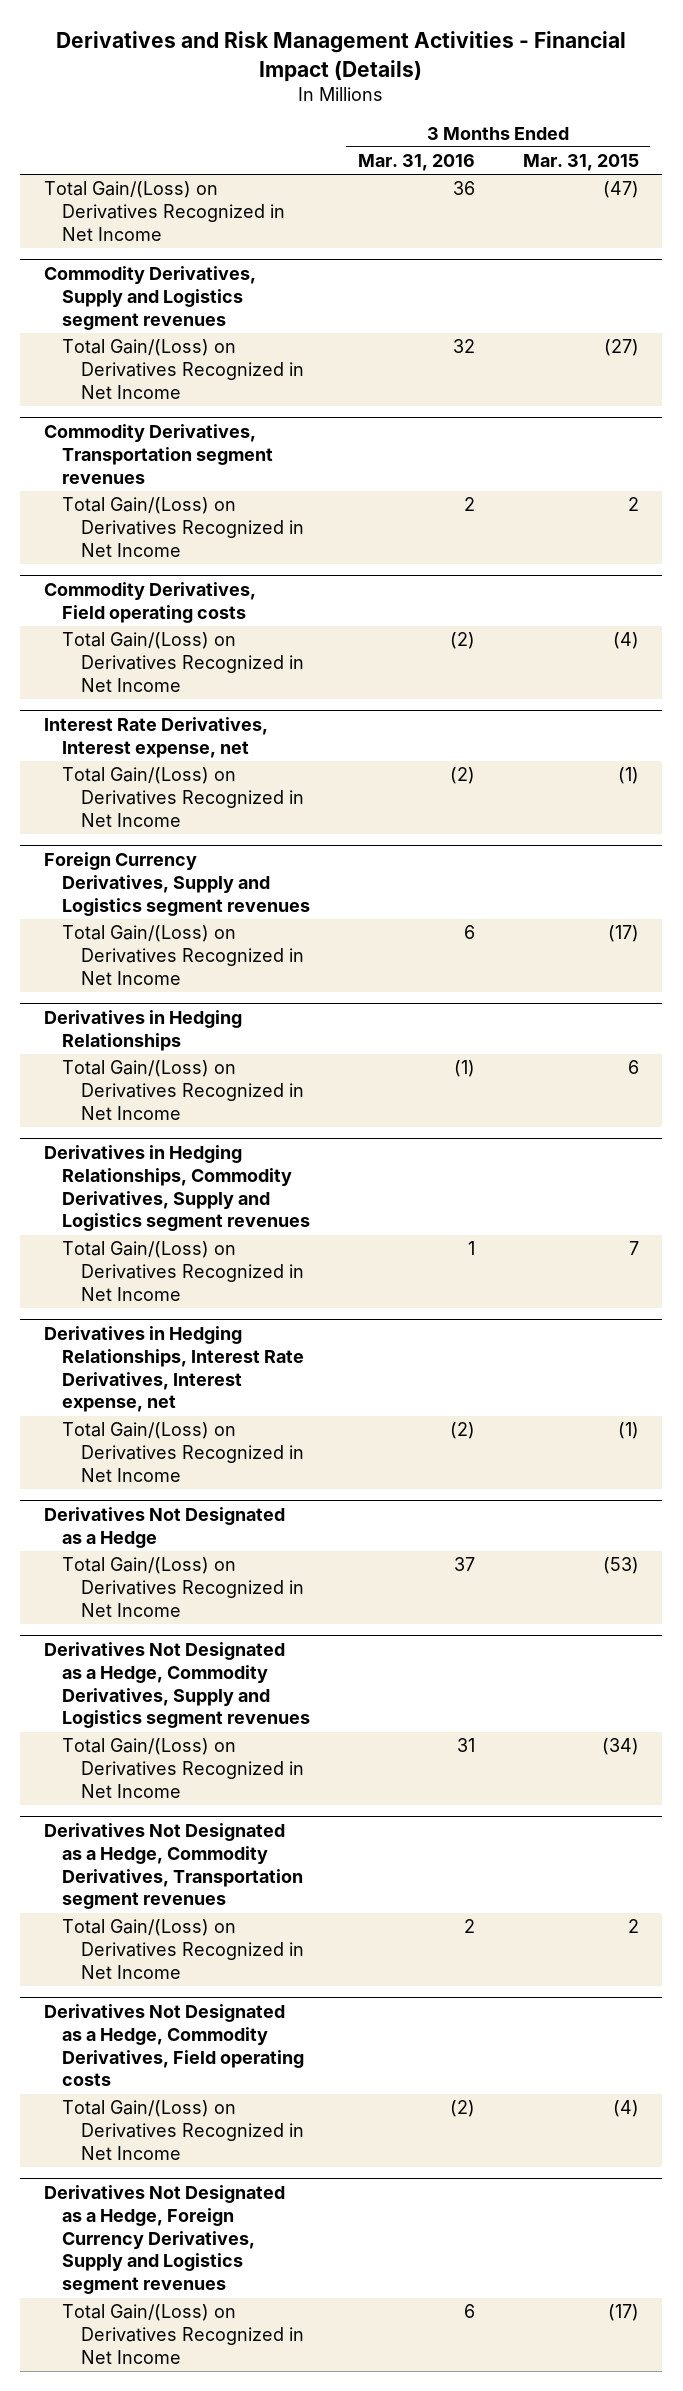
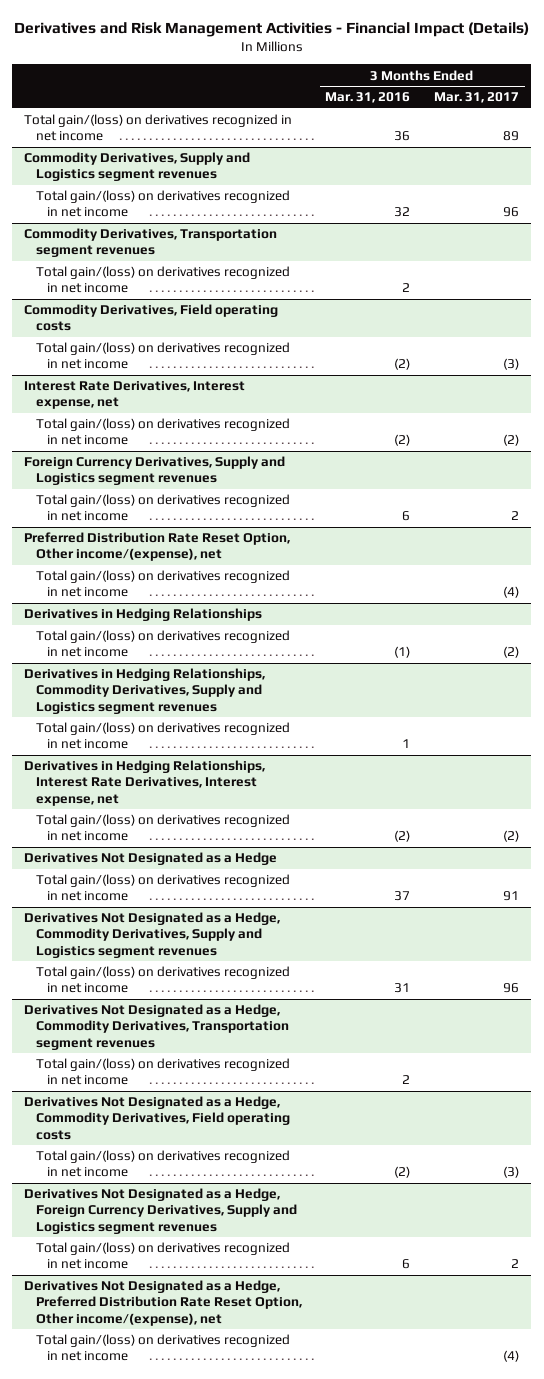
[522,154,639,172] Mar. 31, 2015 -> none
none -> [434,92,520,104] Mar. 31, 2017
[44,181,286,242] Total Gain/(Loss) on Derivatives Recognized in Net Income -> [24,114,293,142] Total gain/(loss) on derivatives recognized in net income
[62,339,304,400] Total Gain/(Loss) on Derivatives Recognized in Net Income -> [35,190,290,218] Total gain/(loss) on derivatives recognized in net income
[62,497,304,558] Total Gain/(Loss) on Derivatives Recognized in Net Income -> [35,266,290,294] Total gain/(loss) on derivatives recognized in net income
[62,632,304,693] Total Gain/(Loss) on Derivatives Recognized in Net Income -> [35,342,290,370] Total gain/(loss) on derivatives recognized in net income
[62,767,304,828] Total Gain/(Loss) on Derivatives Recognized in Net Income -> [35,418,290,446] Total gain/(loss) on derivatives recognized in net income
[62,925,304,986] Total Gain/(Loss) on Derivatives Recognized in Net Income -> [35,494,290,522] Total gain/(loss) on derivatives recognized in net income
none -> [24,532,291,562] Preferred Distribution Rate Reset Option, Other income/(expense), net
none -> [35,570,290,598] Total gain/(loss) on derivatives recognized in net income
[62,1060,304,1121] Total Gain/(Loss) on Derivatives Recognized in Net Income -> [35,630,290,658] Total gain/(loss) on derivatives recognized in net income
[62,1241,304,1302] Total Gain/(Loss) on Derivatives Recognized in Net Income -> [35,722,290,750] Total gain/(loss) on derivatives recognized in net income
[62,1422,304,1483] Total Gain/(Loss) on Derivatives Recognized in Net Income -> [35,814,290,842] Total gain/(loss) on derivatives recognized in net income
[62,1557,304,1618] Total Gain/(Loss) on Derivatives Recognized in Net Income -> [35,874,290,902] Total gain/(loss) on derivatives recognized in net income
[62,1738,304,1799] Total Gain/(Loss) on Derivatives Recognized in Net Income -> [35,966,290,994] Total gain/(loss) on derivatives recognized in net income
[62,1919,304,1980] Total Gain/(Loss) on Derivatives Recognized in Net Income -> [35,1058,290,1086] Total gain/(loss) on derivatives recognized in net income
[62,2100,304,2161] Total Gain/(Loss) on Derivatives Recognized in Net Income -> [35,1150,290,1178] Total gain/(loss) on derivatives recognized in net income
[62,2304,304,2365] Total Gain/(Loss) on Derivatives Recognized in Net Income -> [35,1242,290,1270] Total gain/(loss) on derivatives recognized in net income
none -> [24,1280,302,1326] Derivatives Not Designated as a Hedge, Preferred Distribution Rate Reset Option, Other income/(expense), net
none -> [35,1334,290,1362] Total gain/(loss) on derivatives recognized in net income

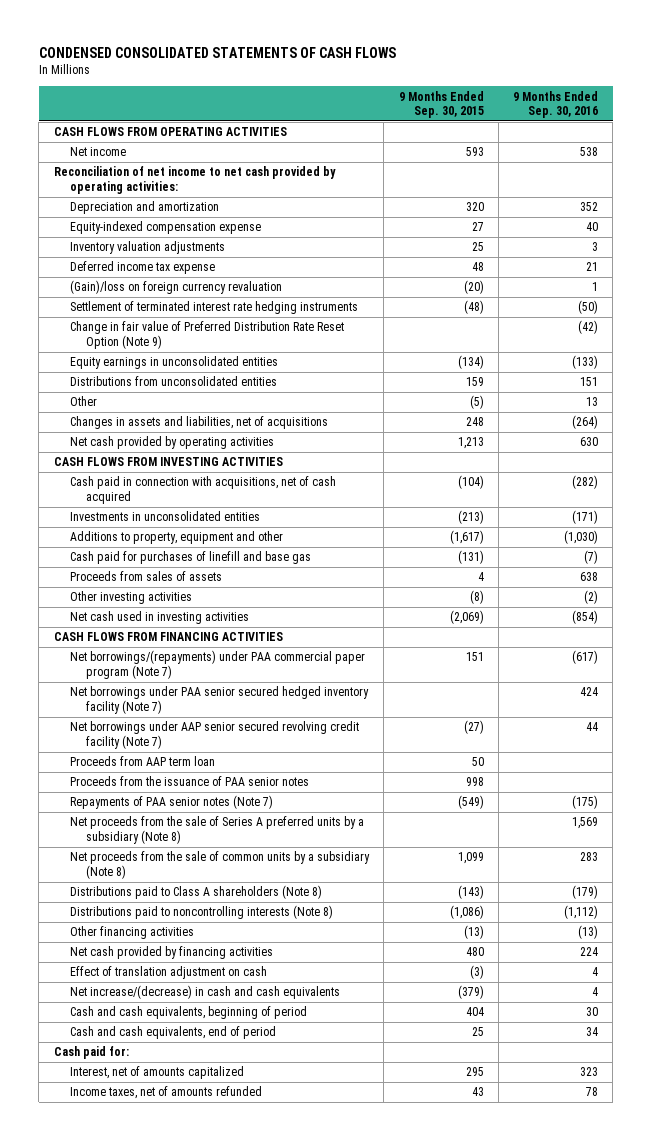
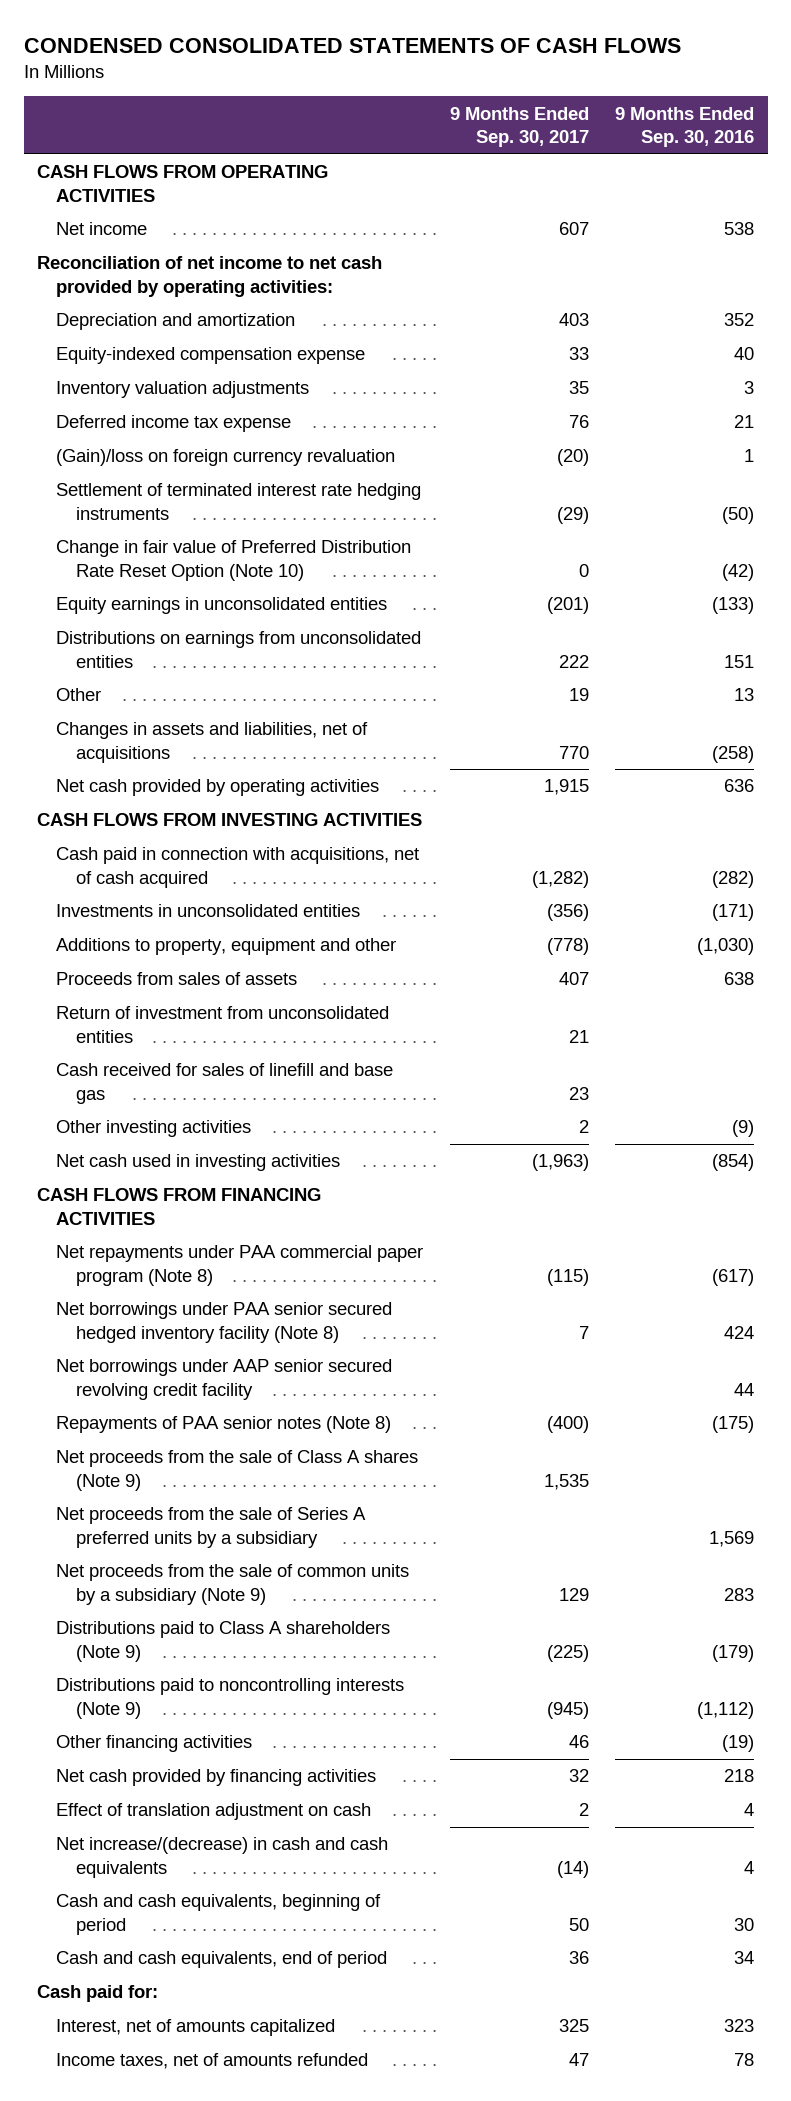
[398,90,484,119] 9 Months Ended Sep. 30, 2015 -> none
none -> [449,106,589,147] 9 Months Ended Sep. 30, 2017
[69,321,344,349] Change in fair value of Preferred Distribution Rate Reset Option (Note 9) -> [56,540,412,581] Change in fair value of Preferred Distribution Rate Reset Option (Note 10)
[69,376,277,387] Distributions from unconsolidated entities -> [56,631,422,668] Distributions on earnings from unconsolidated entities
[572,415,599,430] (264) -> [712,745,755,763] (258)
[580,437,599,447] 630 -> [724,779,755,793] 636
[69,551,311,565] Cash paid for purchases of linefill and base gas -> none
none -> [56,1006,390,1043] Return of investment from unconsolidated entities
none -> [56,1063,394,1104] Cash received for sales of linefill and base gas
[584,590,599,605] (2) -> [732,1120,755,1138] (9)
[69,756,215,767] Proceeds from AAP term loan -> none
[69,776,309,787] Proceeds from the issuance of PAA senior notes -> none
[69,650,365,679] Net borrowings/(repayments) under PAA commercial paper program (Note 7) -> [56,1245,424,1286] Net repayments under PAA commercial paper program (Note 8)
[69,686,369,714] Net borrowings under PAA senior secured hedged inventory facility (Note 7) -> [56,1302,393,1343] Net borrowings under PAA senior secured hedged inventory facility (Note 8)
[69,721,359,749] Net borrowings under AAP senior secured revolving credit facility (Note 7) -> [56,1359,393,1400] Net borrowings under AAP senior secured revolving credit facility
[69,795,273,810] Repayments of PAA senior notes (Note 7) -> [56,1416,392,1434] Repayments of PAA senior notes (Note 8)
none -> [56,1450,419,1491] Net proceeds from the sale of Class A shares (Note 9)
[69,816,364,844] Net proceeds from the sale of Series A preferred units by a subsidiary (Note 8) -> [56,1507,367,1548] Net proceeds from the sale of Series A preferred units by a subsidiary
[69,851,370,879] Net proceeds from the sale of common units by a subsidiary (Note 8) -> [56,1564,410,1605] Net proceeds from the sale of common units by a subsidiary (Note 9)
[69,885,322,900] Distributions paid to Class A shareholders (Note 8) -> [56,1621,391,1662] Distributions paid to Class A shareholders (Note 9)
[69,905,333,920] Distributions paid to noncontrolling interests (Note 8) -> [56,1678,405,1719] Distributions paid to noncontrolling interests (Note 9)
[578,925,599,940] (13) -> [722,1735,755,1753] (19)
[580,947,599,957] 224 -> [724,1769,755,1783] 218

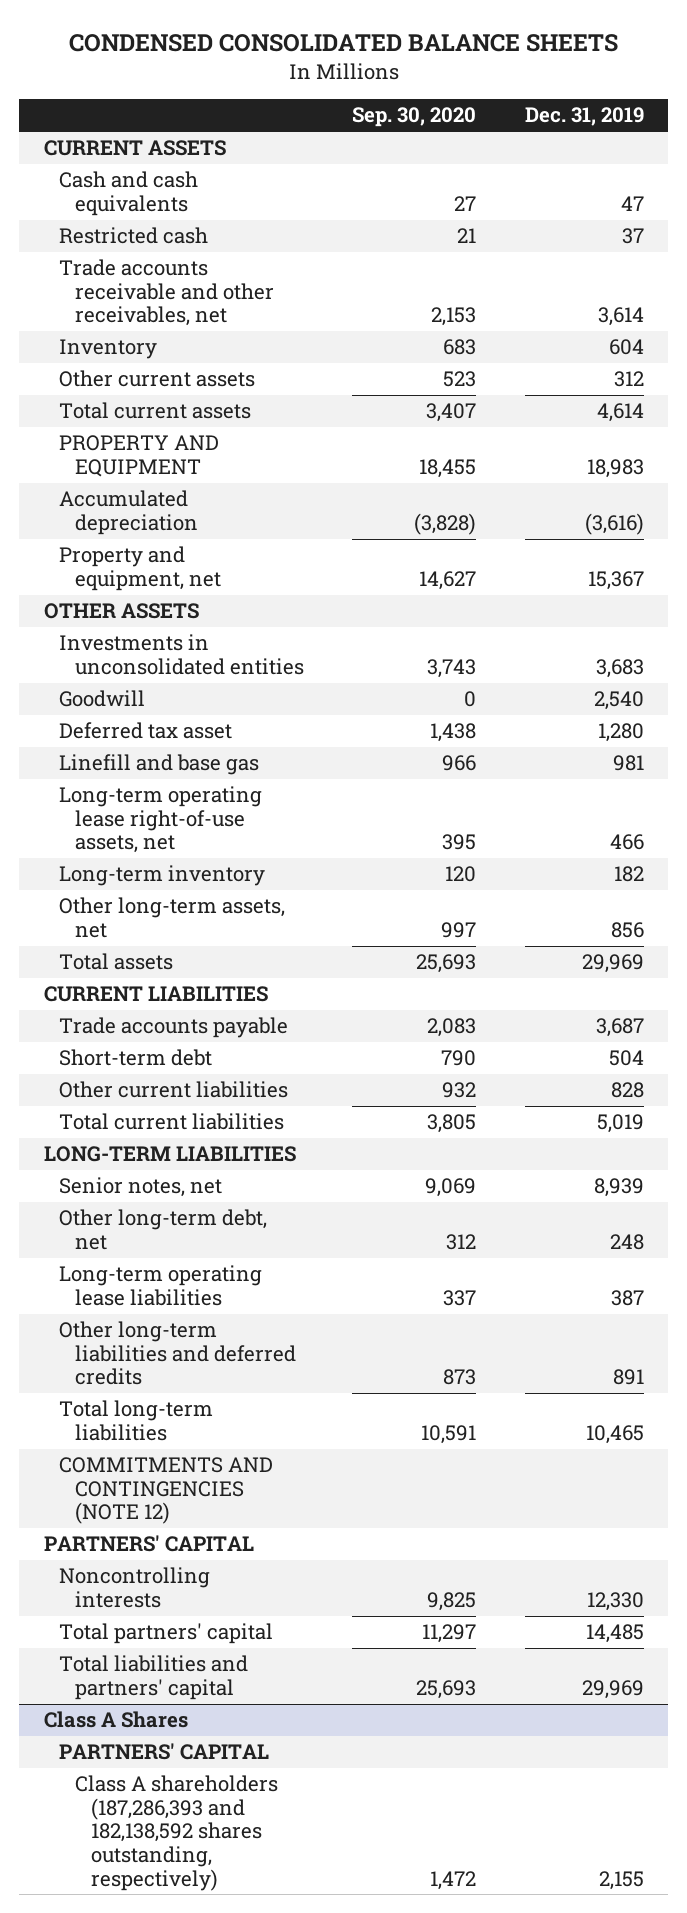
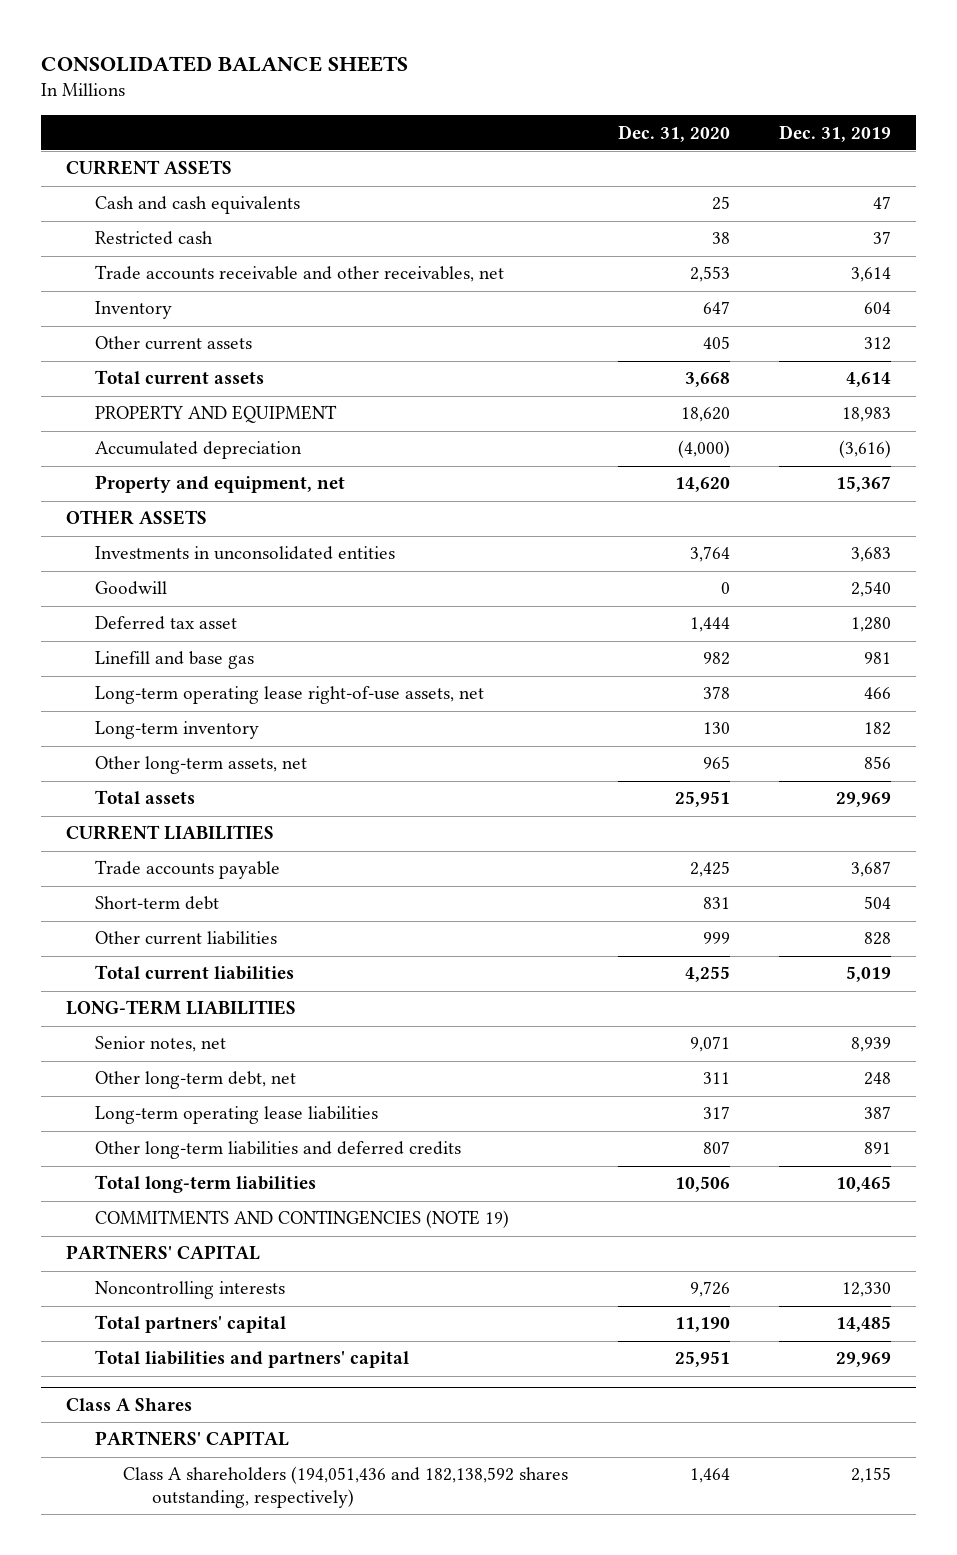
[68,34,618,53] CONDENSED CONSOLIDATED BALANCE SHEETS -> [41,55,409,72] CONSOLIDATED BALANCE SHEETS
[352,107,477,128] Sep. 30, 2020 -> none
none -> [617,124,730,142] Dec. 31, 2020
[59,1457,274,1525] COMMITMENTS AND CONTINGENCIES (NOTE 12) -> [94,1210,509,1229] COMMITMENTS AND CONTINGENCIES (NOTE 19)
[75,1775,279,1891] Class A shareholders (187,286,393 and 182,138,592 shares outstanding, respectively) -> [123,1466,569,1508] Class A shareholders (194,051,436 and 182,138,592 shares outstanding, respectively)

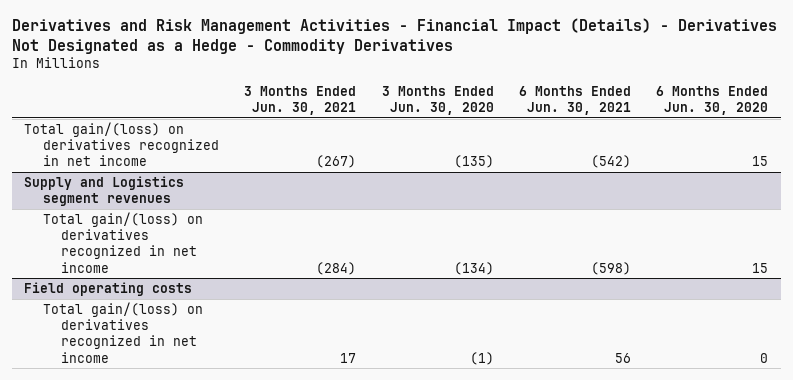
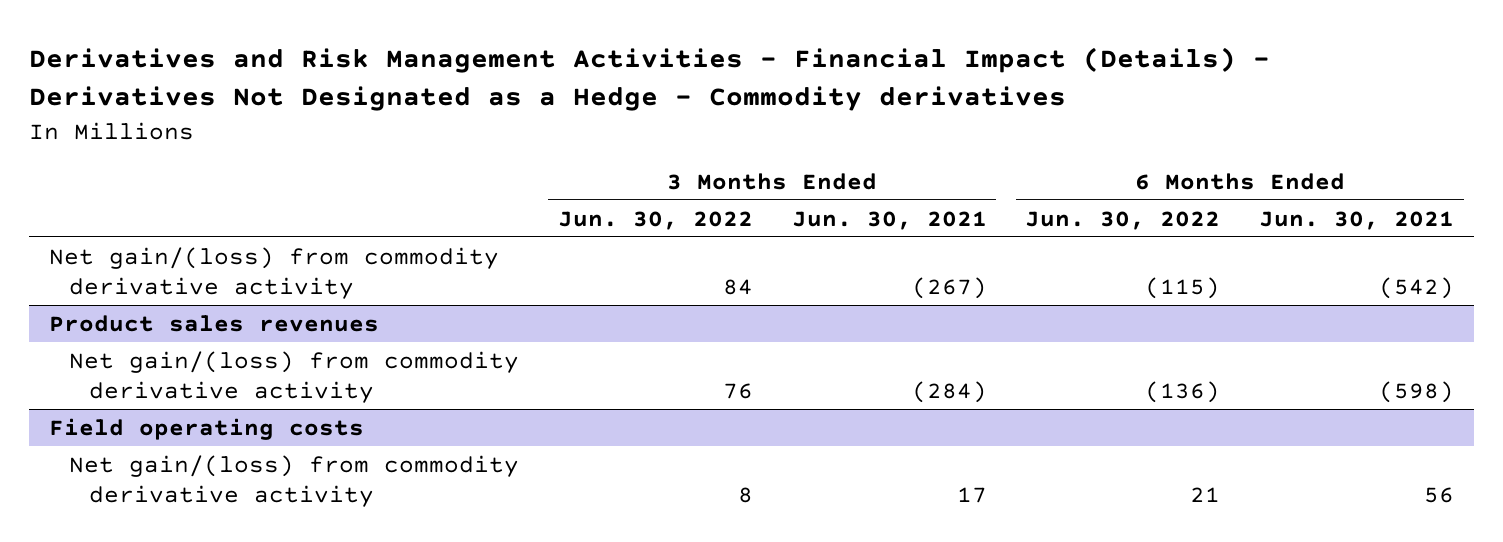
[11,18,777,55] Derivatives and Risk Management Activities - Financial Impact (Details) - Derivatives Not Designated as a Hedge - Commodity Derivatives -> [29,47,1271,112] Derivatives and Risk Management Activities - Financial Impact (Details) - Derivatives Not Designated as a Hedge - Commodity derivatives
[381,85,494,116] 3 Months Ended Jun. 30, 2020 -> none
[656,85,769,116] 6 Months Ended Jun. 30, 2020 -> none
none -> [557,210,753,230] Jun. 30, 2022
none -> [1025,210,1221,230] Jun. 30, 2022
[24,122,219,167] Total gain/(loss) on derivatives recognized in net income -> [48,246,499,300] Net gain/(loss) from commodity derivative activity
[24,176,185,207] Supply and Logistics segment revenues -> [48,314,379,332] Product sales revenues
[42,212,203,273] Total gain/(loss) on derivatives recognized in net income -> [68,350,519,404] Net gain/(loss) from commodity derivative activity
[42,302,203,363] Total gain/(loss) on derivatives recognized in net income -> [68,454,519,508] Net gain/(loss) from commodity derivative activity

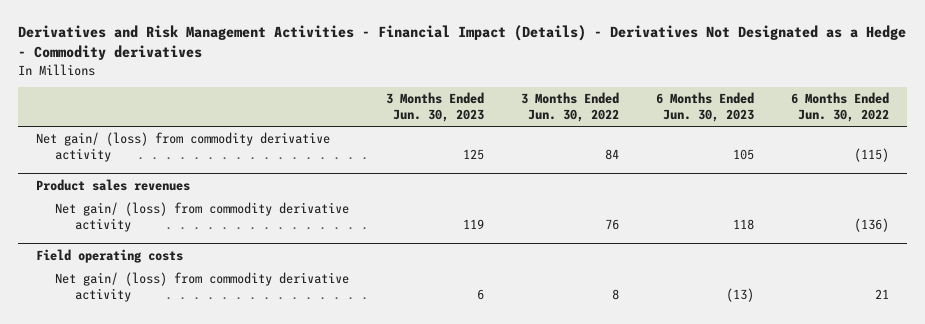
[791,210,987,230] Jun. 30, 2021 -> none
[1259,210,1455,230] Jun. 30, 2021 -> none
none -> [386,92,485,123] 3 Months Ended Jun. 30, 2023
none -> [656,92,755,123] 6 Months Ended Jun. 30, 2023
[48,246,499,300] Net gain/(loss) from commodity derivative activity -> [36,132,331,163] Net gain/ (loss) from commodity derivative activity
[68,350,519,404] Net gain/(loss) from commodity derivative activity -> [55,202,350,233] Net gain/ (loss) from commodity derivative activity
[68,454,519,508] Net gain/(loss) from commodity derivative activity -> [55,272,350,303] Net gain/ (loss) from commodity derivative activity

